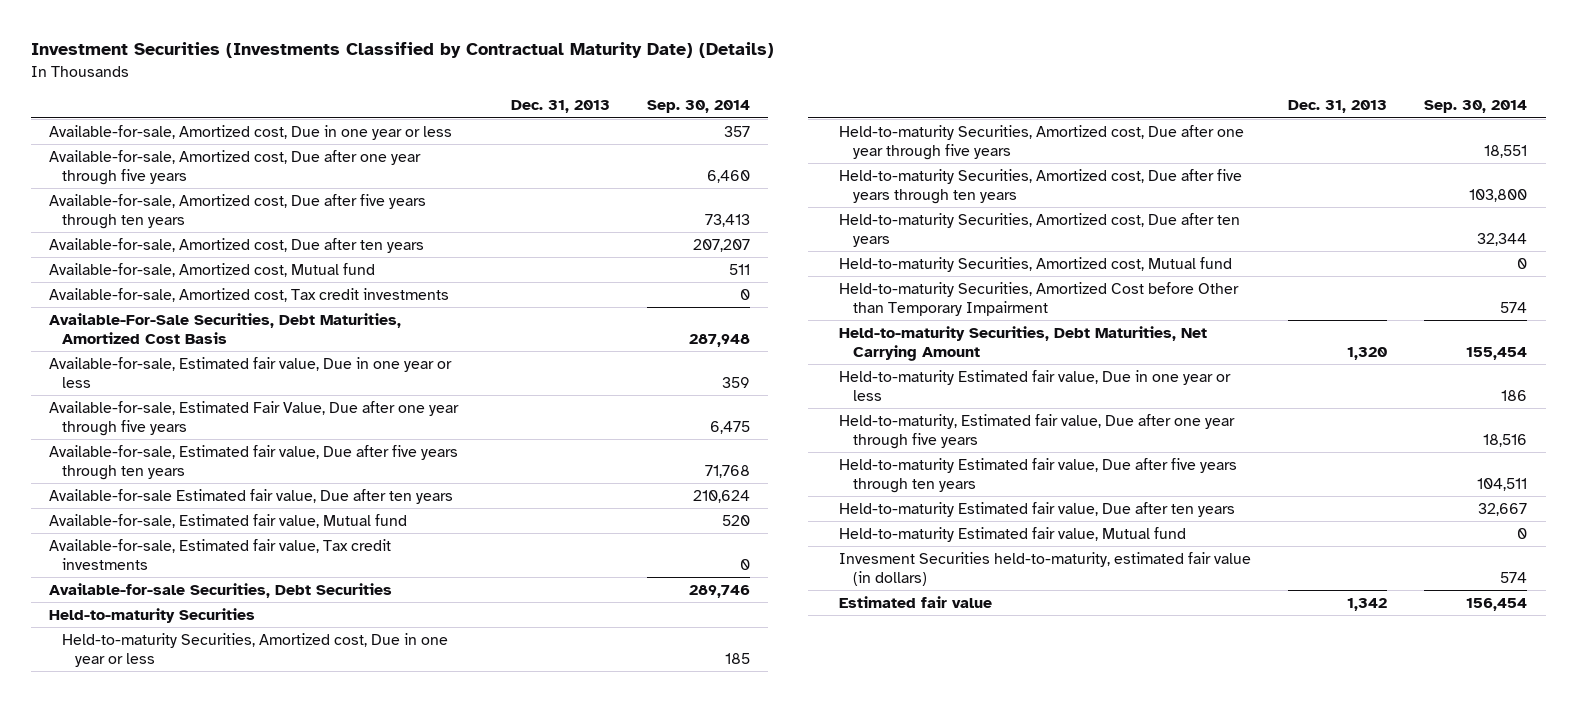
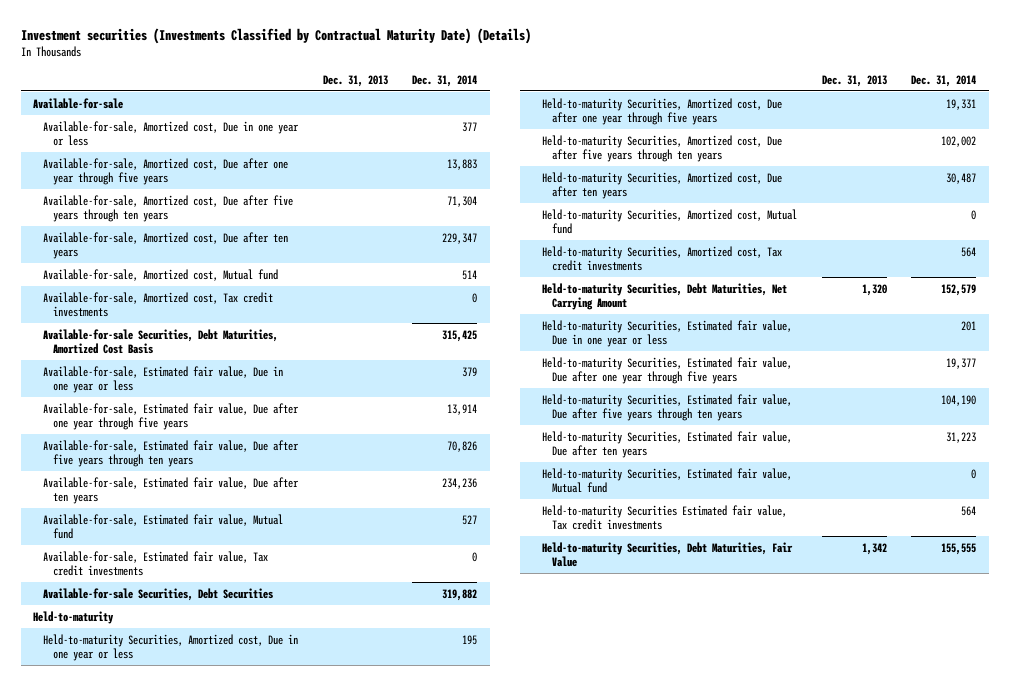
[30,42,774,59] Investment Securities (Investments Classified by Contractual Maturity Date) (Details) -> [21,27,532,44] Investment securities (Investments Classified by Contractual Maturity Date) (Details)
[646,100,750,114] Sep. 30, 2014 -> none
none -> [412,74,478,87] Dec. 31, 2014
none -> [33,97,124,109] Available-for-sale
[49,312,402,344] Available-For-Sale Securities, Debt Maturities, Amortized Cost Basis -> [43,328,279,354] Available-for-sale Securities, Debt Maturities, Amortized Cost Basis
[49,400,460,436] Available-for-sale, Estimated Fair Value, Due after one year through five years -> [43,402,300,430] Available-for-sale, Estimated fair value, Due after one year through five years
[49,488,454,504] Available-for-sale Estimated fair value, Due after ten years -> [43,476,300,504] Available-for-sale, Estimated fair value, Due after ten years
[49,607,256,623] Held-to-maturity Securities -> [33,610,115,624] Held-to-maturity
[839,281,1240,316] Held-to-maturity Securities, Amortized Cost before Other than Temporary Impairment -> [542,245,783,271] Held-to-maturity Securities, Amortized cost, Tax credit investments
[839,369,1232,401] Held-to-maturity Estimated fair value, Due in one year or less -> [542,319,793,347] Held-to-maturity Securities, Estimated fair value, Due in one year or less
[839,413,1236,449] Held-to-maturity, Estimated fair value, Due after one year through five years -> [542,356,793,384] Held-to-maturity Securities, Estimated fair value, Due after one year through five years
[839,457,1238,493] Held-to-maturity Estimated fair value, Due after five years through ten years -> [542,393,793,421] Held-to-maturity Securities, Estimated fair value, Due after five years through ten years
[839,501,1236,517] Held-to-maturity Estimated fair value, Due after ten years -> [542,430,793,458] Held-to-maturity Securities, Estimated fair value, Due after ten years
[839,526,1187,542] Held-to-maturity Estimated fair value, Mutual fund -> [542,467,793,493] Held-to-maturity Securities, Estimated fair value, Mutual fund
[839,551,1252,586] Invesment Securities held-to-maturity, estimated fair value (in dollars) -> [542,504,788,530] Held-to-maturity Securities Estimated fair value, Tax credit investments
[839,595,993,608] Estimated fair value -> [542,541,794,567] Held-to-maturity Securities, Debt Maturities, Fair Value

